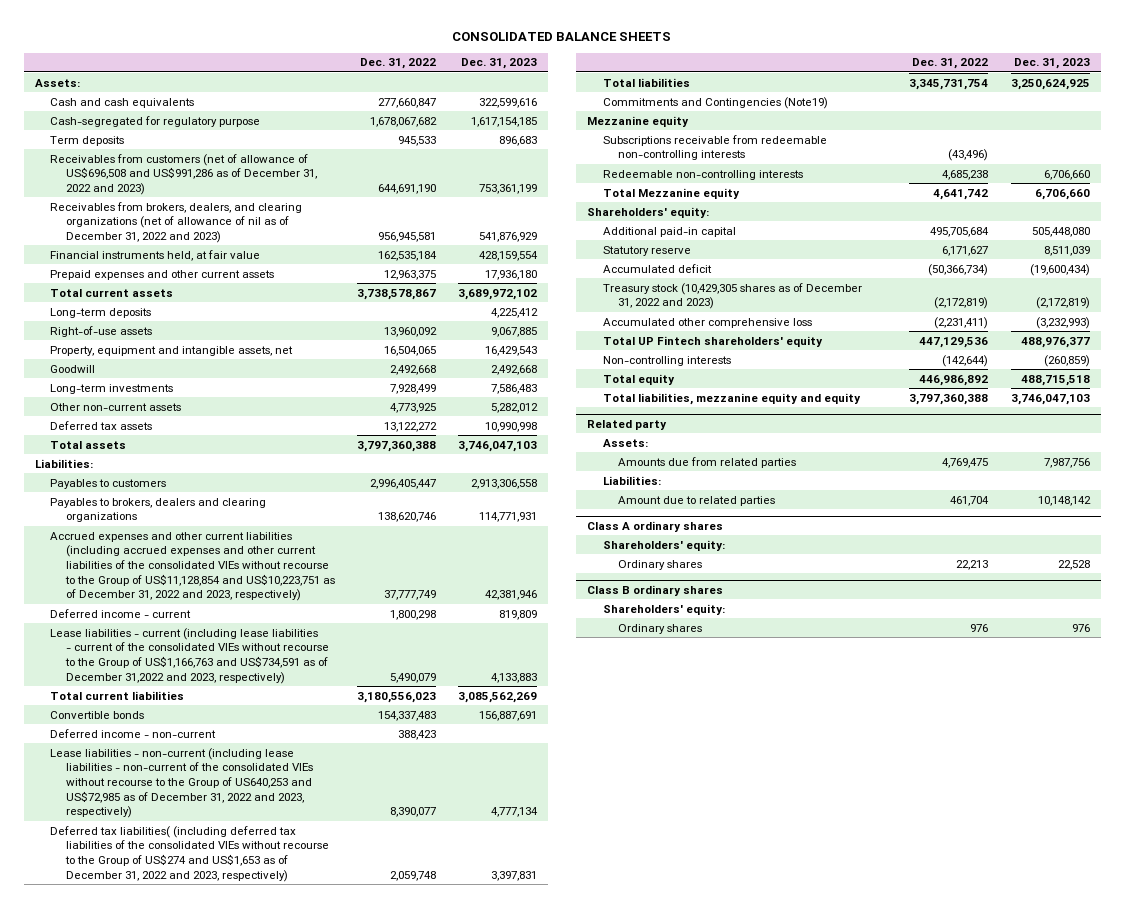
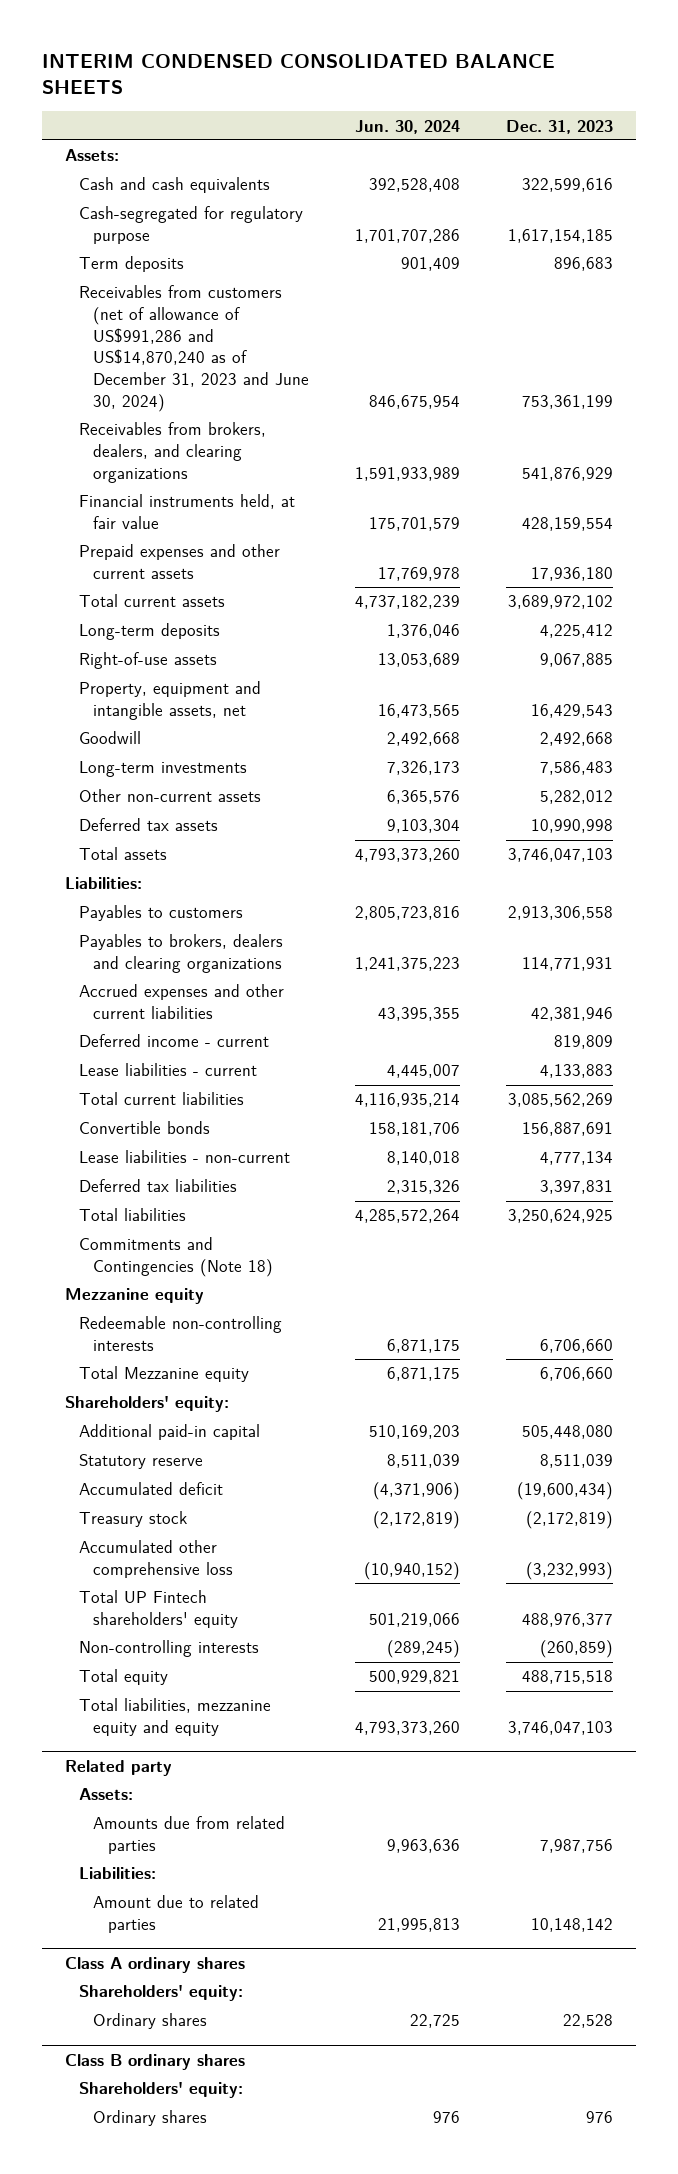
[452,32,672,42] CONSOLIDATED BALANCE SHEETS -> [41,54,555,95] INTERIM CONDENSED CONSOLIDATED BALANCE SHEETS
[359,58,436,70] Dec. 31, 2022 -> none
none -> [355,119,461,134] Jun. 30, 2024
[50,153,317,195] Receivables from customers (net of allowance of US$696,508 and US$991,286 as of December 31, 2022 and 2023) -> [79,285,310,412] Receivables from customers (net of allowance of US$991,286 and US$14,870,240 as of December 31, 2023 and June 30, 2024)
[50,201,303,243] Receivables from brokers, dealers, and clearing organizations (net of allowance of nil as of December 31, 2022 and 2023) -> [79,422,267,483] Receivables from brokers, dealers, and clearing organizations
[50,531,335,602] Accrued expenses and other current liabilities (including accrued expenses and other current liabilities of the consolidated VIEs without recourse to the Group of US$11,128,854 and US$10,223,751 as of December 31, 2022 and 2023, respectively) -> [79,984,285,1019] Accrued expenses and other current liabilities
[50,627,329,684] Lease liabilities - current (including lease liabilities - current of the consolidated VIEs without recourse to the Group of US$1,166,763 and US$734,591 as of December 31,2022 and 2023, respectively) -> [79,1063,258,1077] Lease liabilities - current
[50,728,217,738] Deferred income - non-current -> none
[50,747,313,819] Lease liabilities - non-current (including lease liabilities - non-current of the consolidated VIEs without recourse to the Group of US640,253 and US$72,985 as of December 31, 2022 and 2023, respectively) -> [79,1150,291,1164] Lease liabilities - non-current
[50,825,329,882] Deferred tax liabilities( (including deferred tax liabilities of the consolidated VIEs without recourse to the Group of US$274 and US$1,653 as of December 31, 2022 and 2023, respectively) -> [79,1179,238,1193] Deferred tax liabilities
[602,96,828,109] Commitments and Contingencies (Note19) -> [79,1237,274,1277] Commitments and Contingencies (Note 18)
[602,134,827,161] Subscriptions receivable from redeemable non-controlling interests -> none
[602,282,862,310] Treasury stock (10,429,305 shares as of December 31, 2022 and 2023) -> [79,1511,188,1528] Treasury stock

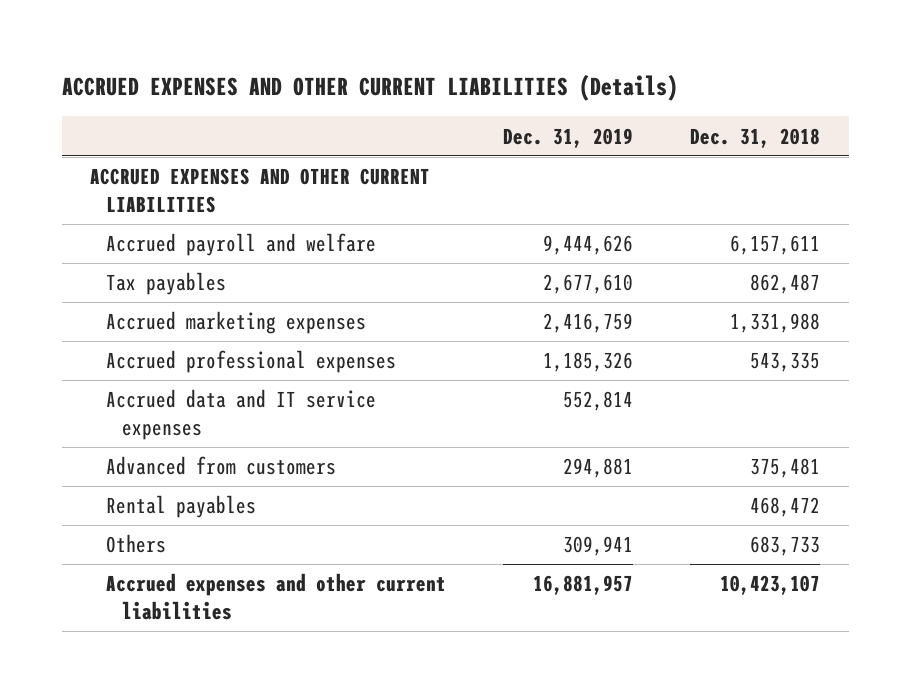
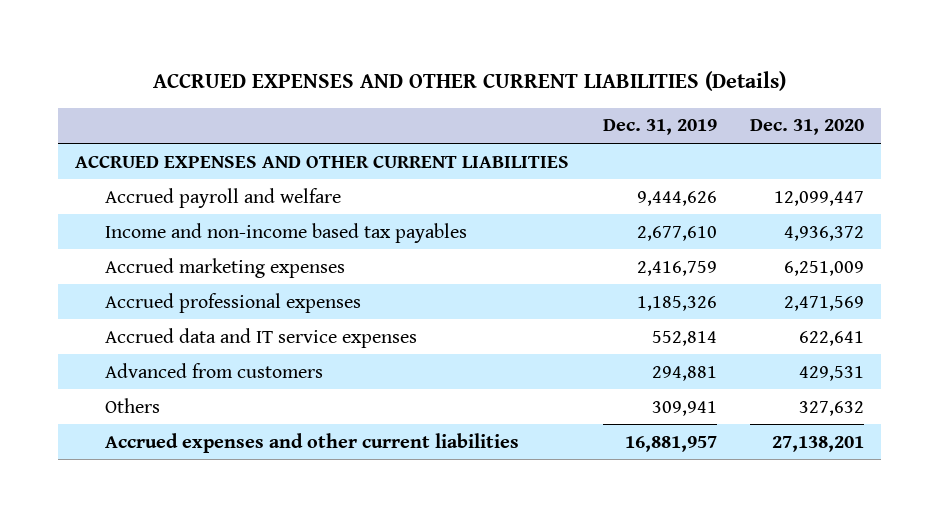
[690,127,821,148] Dec. 31, 2018 -> none
none -> [750,119,865,136] Dec. 31, 2020
[106,272,227,296] Tax payables -> [105,222,468,243] Income and non-income based tax payables
[106,495,257,519] Rental payables -> none

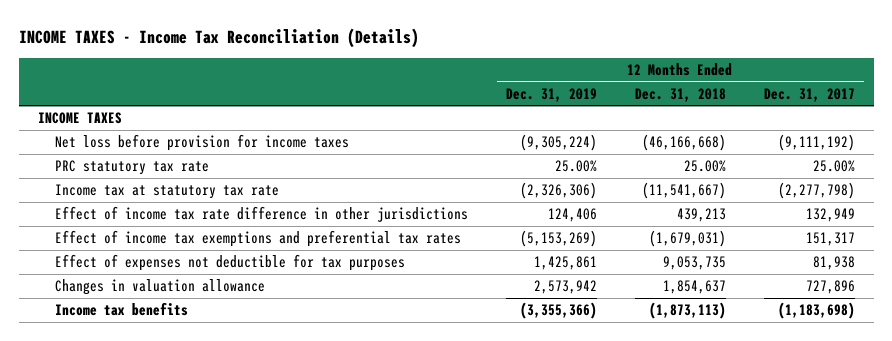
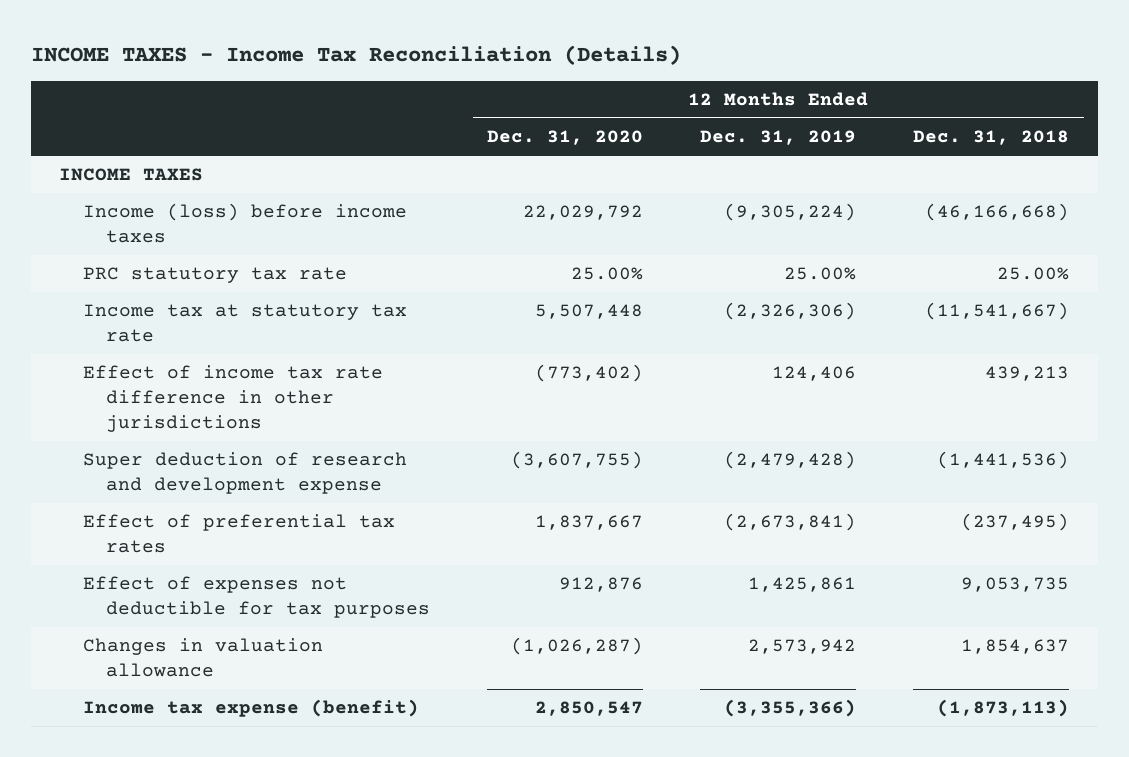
[763,87,855,102] Dec. 31, 2017 -> none
none -> [486,130,643,146] Dec. 31, 2020
[55,134,350,152] Net loss before provision for income taxes -> [82,203,407,244] Income (loss) before income taxes
none -> [82,452,407,495] Super deduction of research and development expense
[55,230,462,248] Effect of income tax exemptions and preferential tax rates -> [82,514,395,554] Effect of preferential tax rates
[520,230,598,248] (5,153,269) -> [724,513,857,532] (2,673,841)
[648,230,726,248] (1,679,031) -> [961,513,1070,532] (237,495)
[55,302,189,317] Income tax benefits -> [82,699,419,718] Income tax expense (benefit)

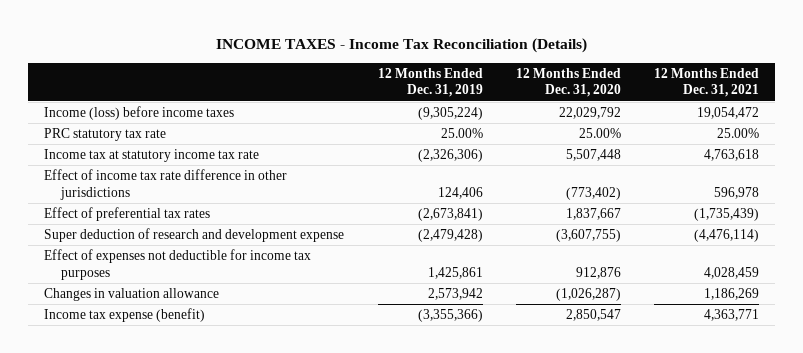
[913,130,1070,146] Dec. 31, 2018 -> none
none -> [653,67,759,98] 12 Months Ended Dec. 31, 2021
[59,168,204,182] INCOME TAXES -> none
[82,304,407,343] Income tax at statutory tax rate -> [44,149,260,163] Income tax at statutory income tax rate
[82,452,407,495] Super deduction of research and development expense -> [44,228,345,243] Super deduction of research and development expense
[82,576,430,619] Effect of expenses not deductible for tax purposes -> [44,249,312,280] Effect of expenses not deductible for income tax purposes

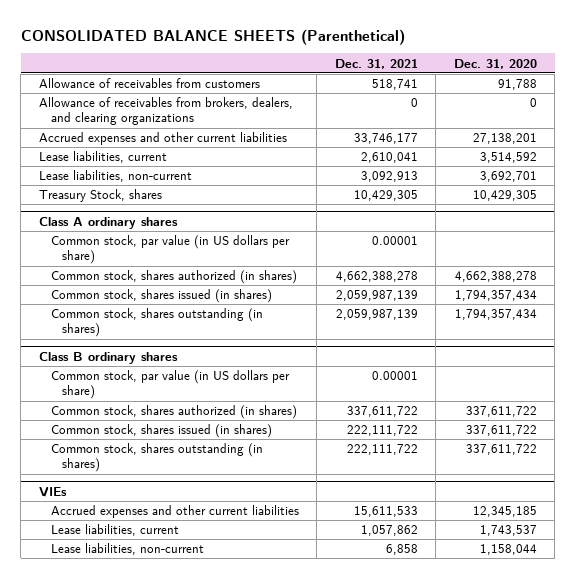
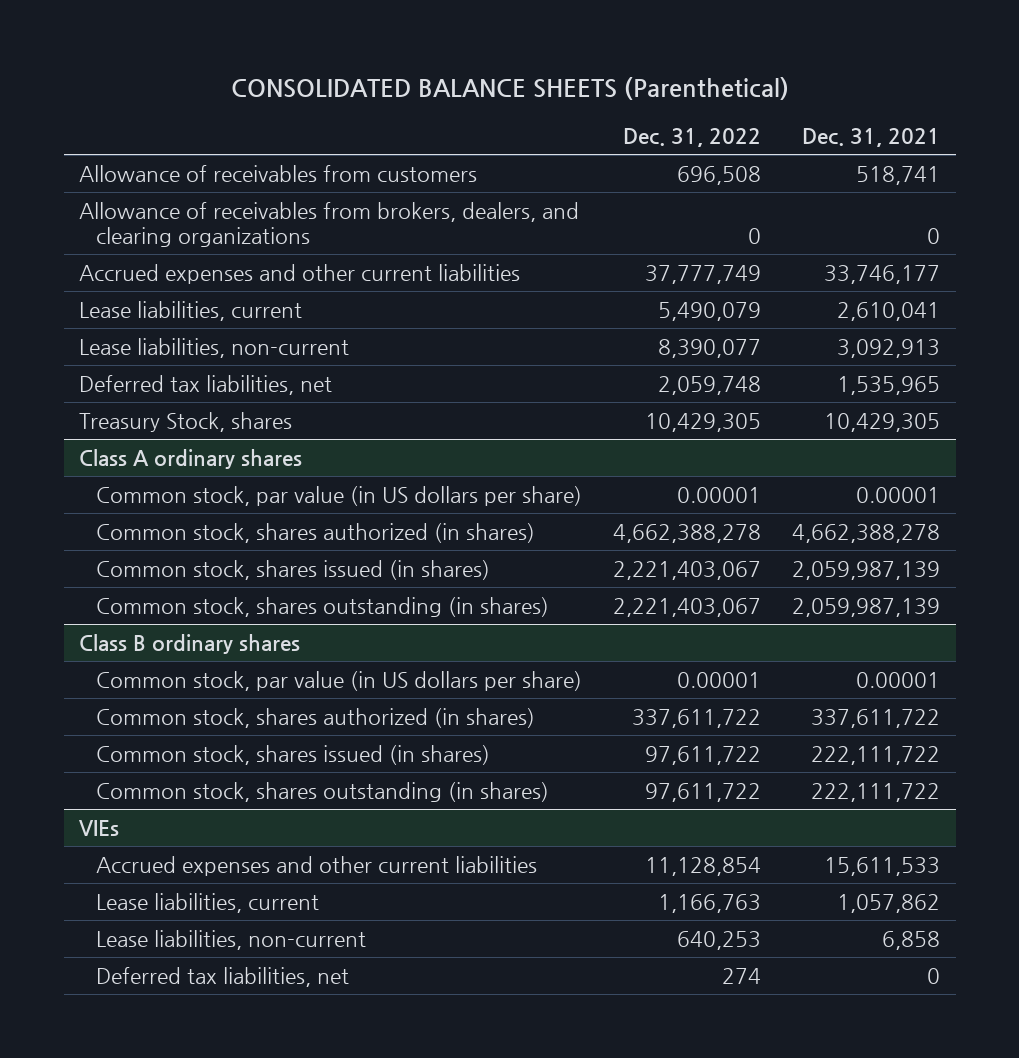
[453,58,537,69] Dec. 31, 2020 -> none
none -> [623,127,762,147] Dec. 31, 2022
none -> [79,374,333,395] Deferred tax liabilities, net
none -> [96,966,350,987] Deferred tax liabilities, net

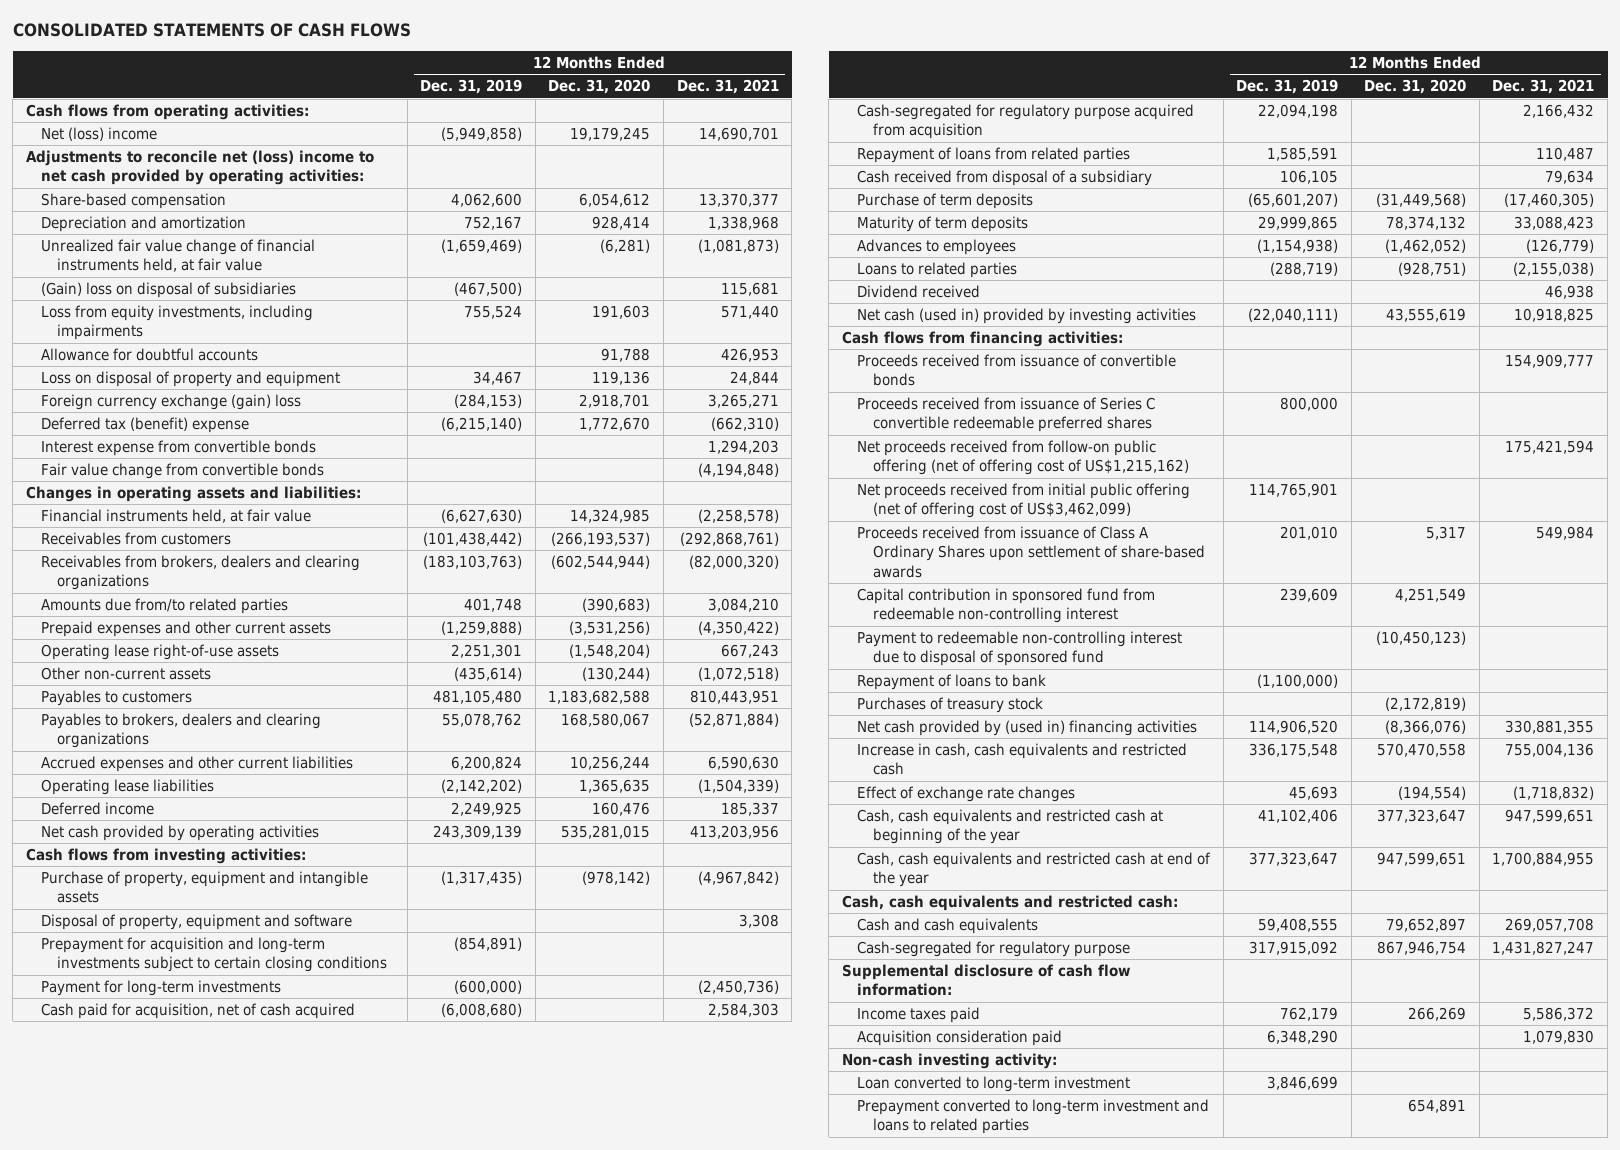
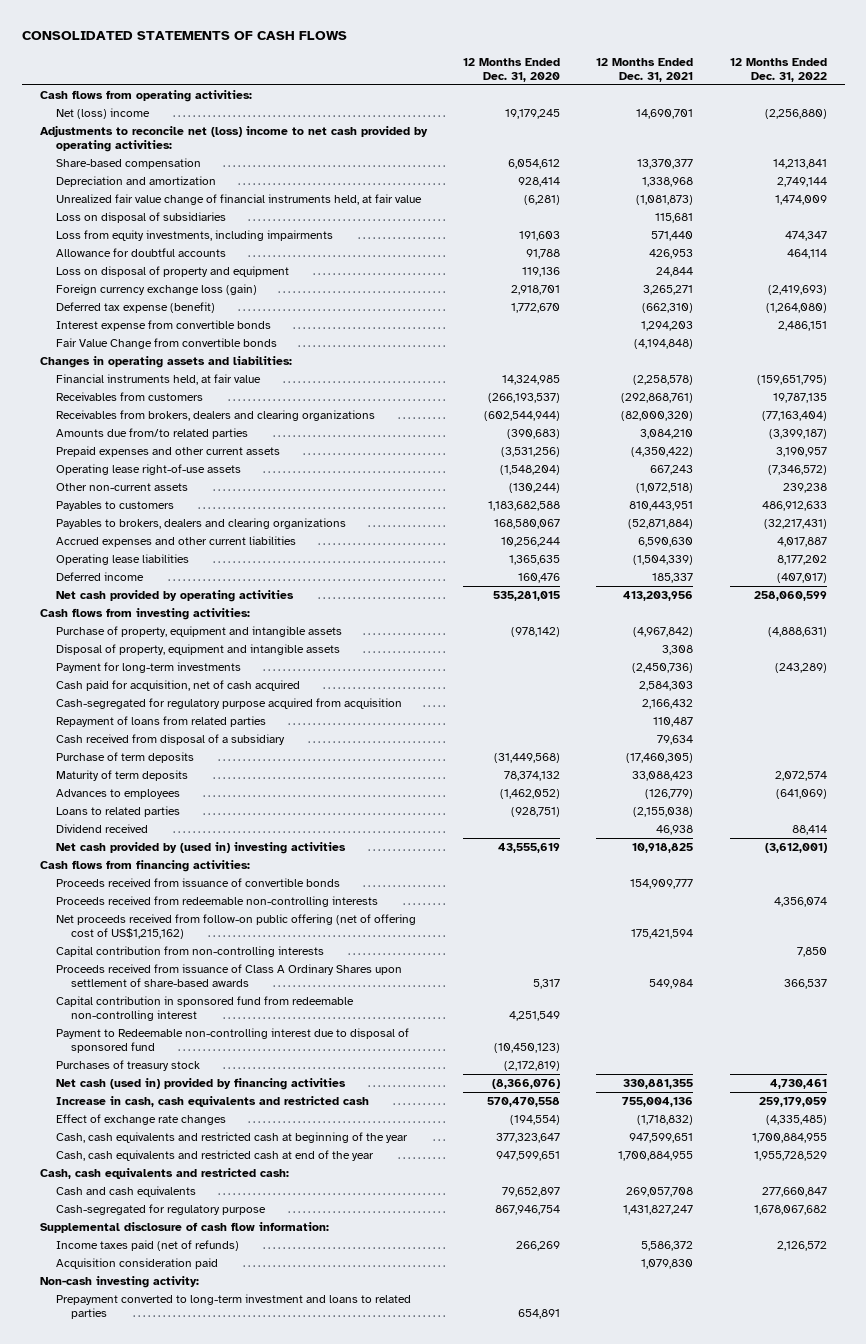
[420,79,523,95] Dec. 31, 2019 -> none
none -> [729,57,827,82] 12 Months Ended Dec. 31, 2022
[41,282,297,299] (Gain) loss on disposal of subsidiaries -> [55,211,226,223] Loss on disposal of subsidiaries
[41,394,302,411] Foreign currency exchange (gain) loss -> [55,283,257,295] Foreign currency exchange loss (gain)
[41,417,250,434] Deferred tax (benefit) expense -> [55,301,215,313] Deferred tax expense (benefit)
[41,463,325,480] Fair value change from convertible bonds -> [55,337,277,349] Fair Value Change from convertible bonds
[41,937,387,973] Prepayment for acquisition and long-term investments subject to certain closing conditions -> none
[41,914,353,931] Disposal of property, equipment and software -> [55,643,340,655] Disposal of property, equipment and intangible assets
[857,308,1197,325] Net cash (used in) provided by investing activities -> [55,841,346,854] Net cash provided by (used in) investing activities
[857,397,1156,433] Proceeds received from issuance of Series C convertible redeemable preferred shares -> none
none -> [55,895,378,907] Proceeds received from redeemable non-controlling interests
[857,483,1191,519] Net proceeds received from initial public offering (net of offering cost of US$3,462,099) -> none
none -> [55,945,324,957] Capital contribution from non-controlling interests
[857,674,1047,691] Repayment of loans to bank -> none
[857,631,1183,667] Payment to redeemable non-controlling interest due to disposal of sponsored fund -> [55,1027,409,1054] Payment to Redeemable non-controlling interest due to disposal of sponsored fund
[857,720,1198,737] Net cash provided by (used in) financing activities -> [55,1077,346,1090] Net cash (used in) provided by financing activities
[857,1007,981,1024] Income taxes paid -> [55,1239,239,1251] Income taxes paid (net of refunds)
[857,1076,1131,1093] Loan converted to long-term investment -> none

